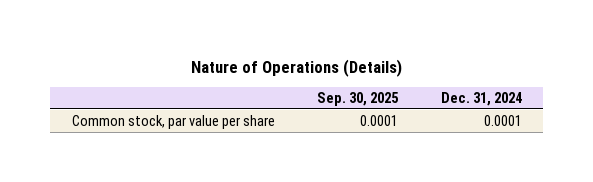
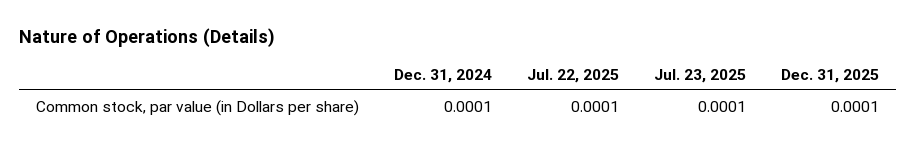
[317,92,400,107] Sep. 30, 2025 -> none
none -> [526,68,619,83] Jul. 22, 2025
none -> [653,68,746,83] Jul. 23, 2025
none -> [780,68,879,83] Dec. 31, 2025
[71,114,275,129] Common stock, par value per share -> [36,100,360,117] Common stock, par value (in Dollars per share)

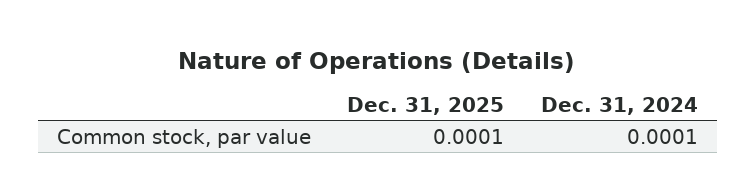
[526,68,619,83] Jul. 22, 2025 -> none
[653,68,746,83] Jul. 23, 2025 -> none
[36,100,360,117] Common stock, par value (in Dollars per share) -> [56,128,311,148] Common stock, par value

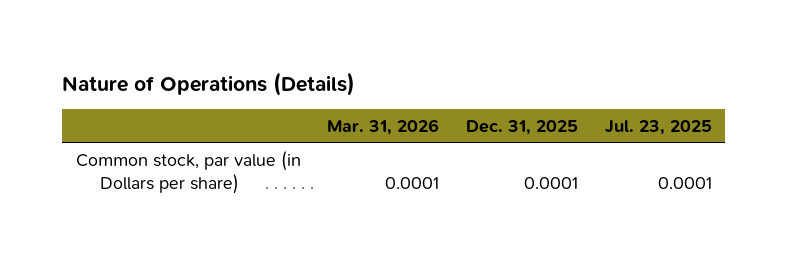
[541,96,699,115] Dec. 31, 2024 -> none
none -> [327,118,440,135] Mar. 31, 2026
none -> [604,119,712,135] Jul. 23, 2025
[56,128,311,148] Common stock, par value -> [75,150,301,194] Common stock, par value (in Dollars per share)

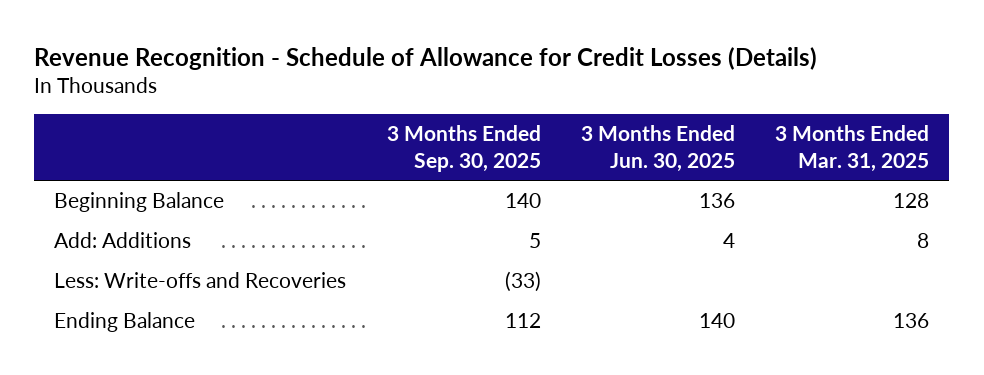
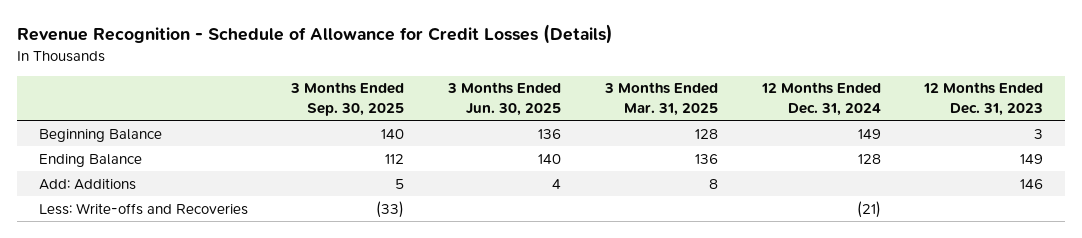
none -> [760,82,881,116] 12 Months Ended Dec. 31, 2024
none -> [923,82,1044,116] 12 Months Ended Dec. 31, 2023
[54,312,196,333] Ending Balance -> [38,153,142,167] Ending Balance

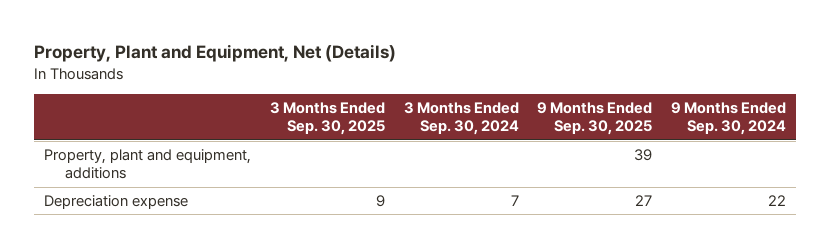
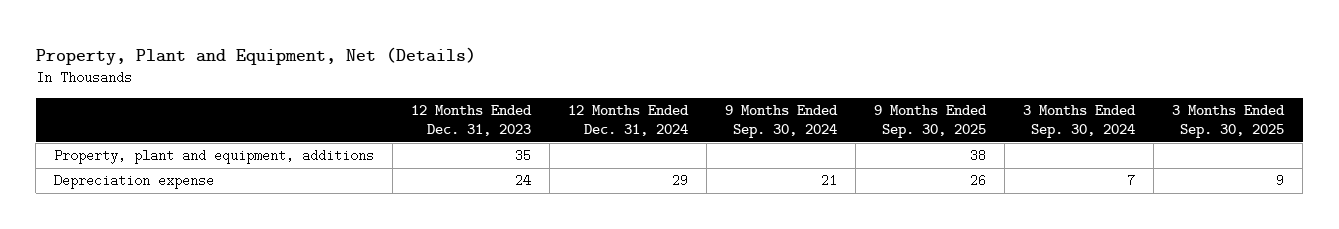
none -> [411,105,533,137] 12 Months Ended Dec. 31, 2023
none -> [568,105,690,137] 12 Months Ended Dec. 31, 2024
[634,149,653,162] 39 -> [970,149,987,163] 38
[635,195,653,207] 27 -> [970,174,987,188] 26
[768,195,787,207] 22 -> [821,174,838,188] 21

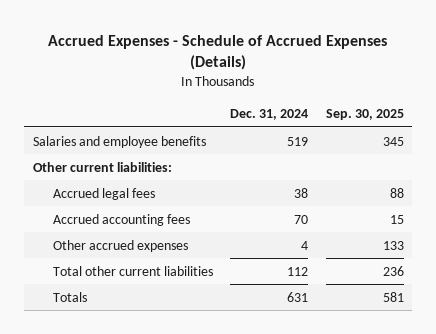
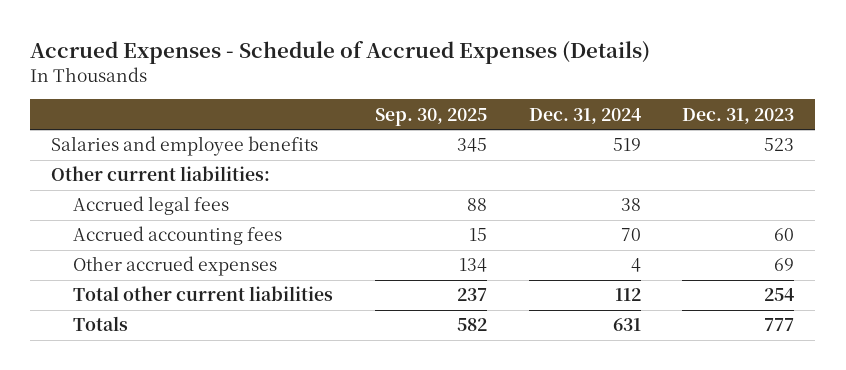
none -> [682,107,795,124] Dec. 31, 2023
[382,240,404,250] 133 -> [458,258,487,273] 134
[382,265,404,276] 236 -> [456,288,487,302] 237
[382,291,404,302] 581 -> [456,318,487,332] 582

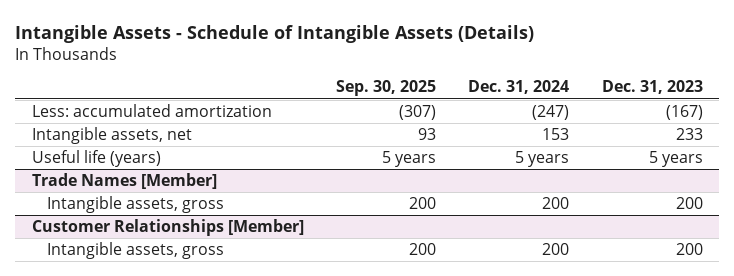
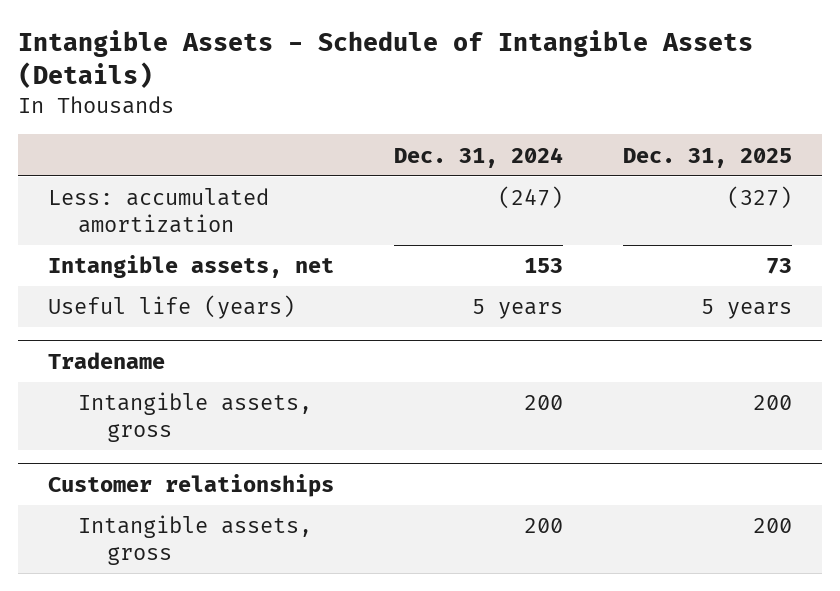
[335,80,436,97] Sep. 30, 2025 -> none
[601,80,703,95] Dec. 31, 2023 -> none
none -> [623,147,793,168] Dec. 31, 2025
[31,173,217,190] Trade Names [Member] -> [47,351,165,369] Tradename
[31,219,304,237] Customer Relationships [Member] -> [47,473,334,497] Customer relationships

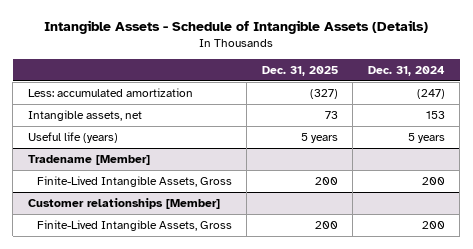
[47,351,165,369] Tradename -> [27,154,150,165] Tradename [Member]
[77,392,312,443] Intangible assets, gross -> [36,175,232,187] Finite-Lived Intangible Assets, Gross
[47,473,334,497] Customer relationships -> [27,197,220,209] Customer relationships [Member]
[77,515,312,566] Intangible assets, gross -> [36,219,232,231] Finite-Lived Intangible Assets, Gross

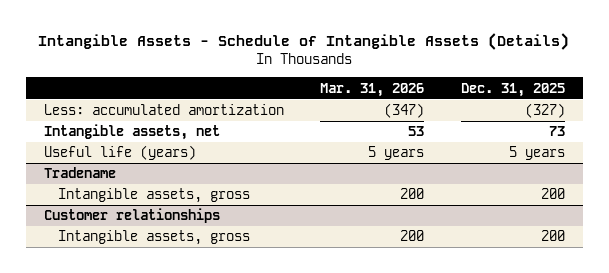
[367,65,445,76] Dec. 31, 2024 -> none
none -> [320,82,425,97] Mar. 31, 2026
[27,154,150,165] Tradename [Member] -> [43,167,116,179] Tradename
[36,175,232,187] Finite-Lived Intangible Assets, Gross -> [57,188,250,204] Intangible assets, gross
[27,197,220,209] Customer relationships [Member] -> [43,208,220,224] Customer relationships
[36,219,232,231] Finite-Lived Intangible Assets, Gross -> [57,230,250,246] Intangible assets, gross

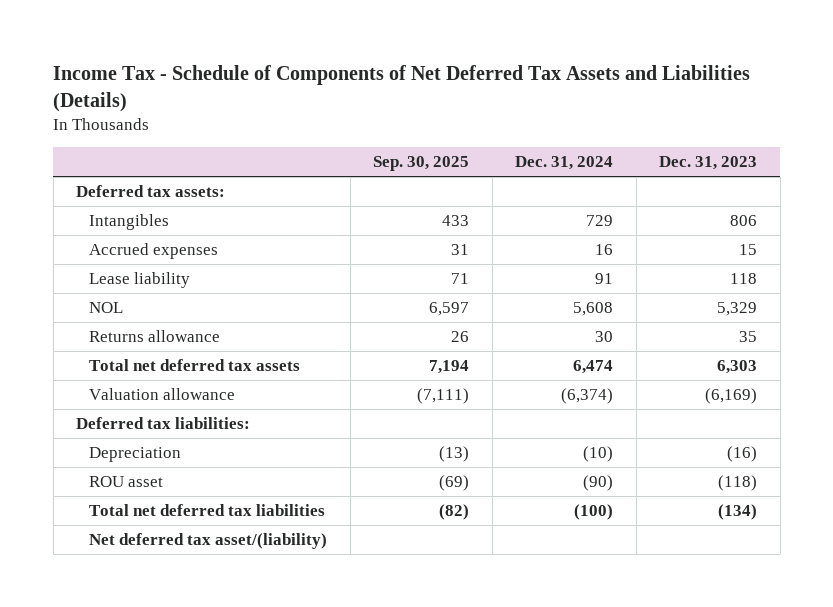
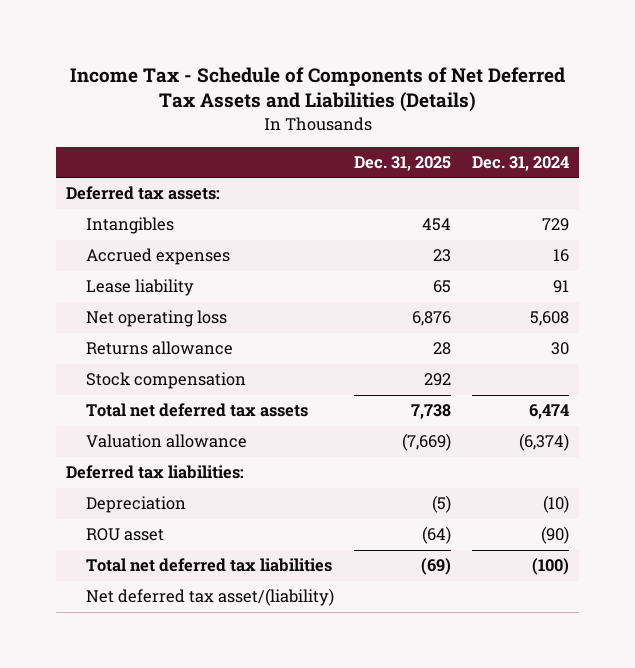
[373,156,470,172] Sep. 30, 2025 -> none
[659,156,758,171] Dec. 31, 2023 -> none
none -> [354,155,452,171] Dec. 31, 2025
[89,301,124,313] NOL -> [85,310,227,328] Net operating loss
none -> [85,372,246,390] Stock compensation

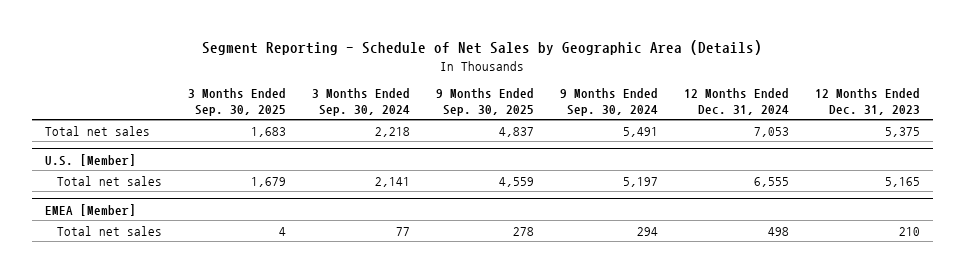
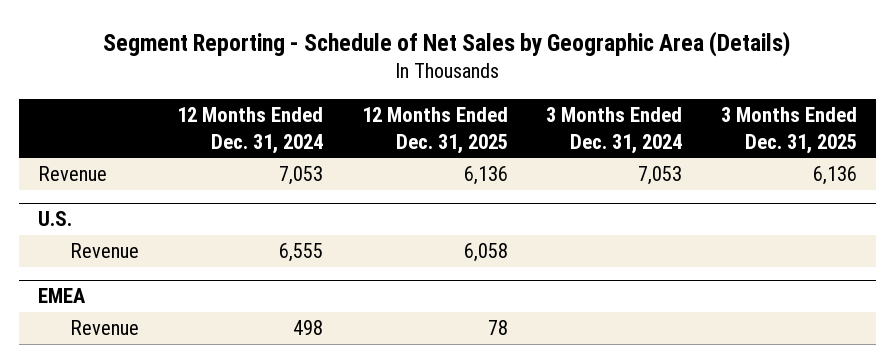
[187,88,286,116] 3 Months Ended Sep. 30, 2025 -> none
[311,88,410,116] 3 Months Ended Sep. 30, 2024 -> none
[435,88,534,116] 9 Months Ended Sep. 30, 2025 -> none
[559,88,658,116] 9 Months Ended Sep. 30, 2024 -> none
[814,88,920,115] 12 Months Ended Dec. 31, 2023 -> none
none -> [361,107,508,154] 12 Months Ended Dec. 31, 2025
none -> [546,107,683,154] 3 Months Ended Dec. 31, 2024
none -> [720,107,857,154] 3 Months Ended Dec. 31, 2025
[45,125,151,136] Total net sales -> [38,166,108,182] Revenue
[45,153,137,166] U.S. [Member] -> [38,211,73,227] U.S.
[56,175,162,186] Total net sales -> [69,243,139,259] Revenue
[45,203,137,216] EMEA [Member] -> [38,288,87,304] EMEA
[56,225,162,236] Total net sales -> [69,320,139,336] Revenue

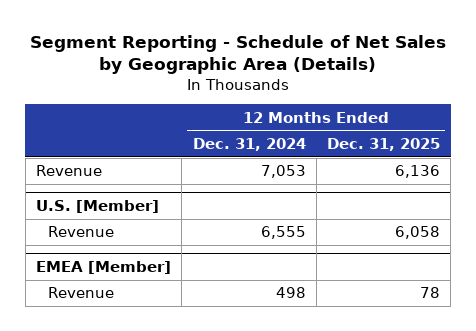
[546,107,683,154] 3 Months Ended Dec. 31, 2024 -> none
[720,107,857,154] 3 Months Ended Dec. 31, 2025 -> none
[38,211,73,227] U.S. -> [36,200,160,214] U.S. [Member]
[38,288,87,304] EMEA -> [36,261,172,275] EMEA [Member]

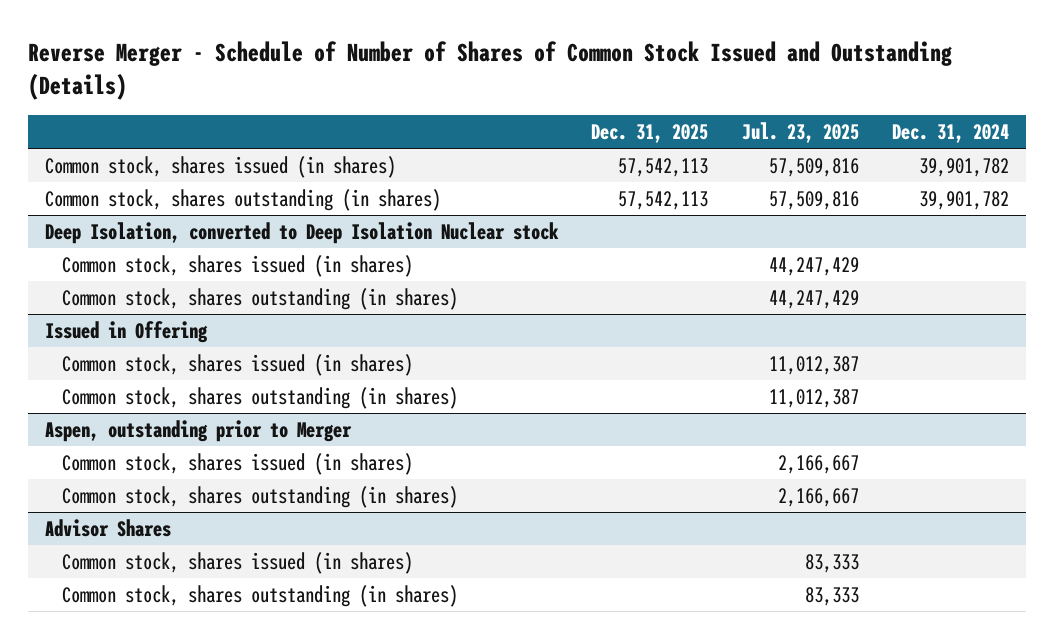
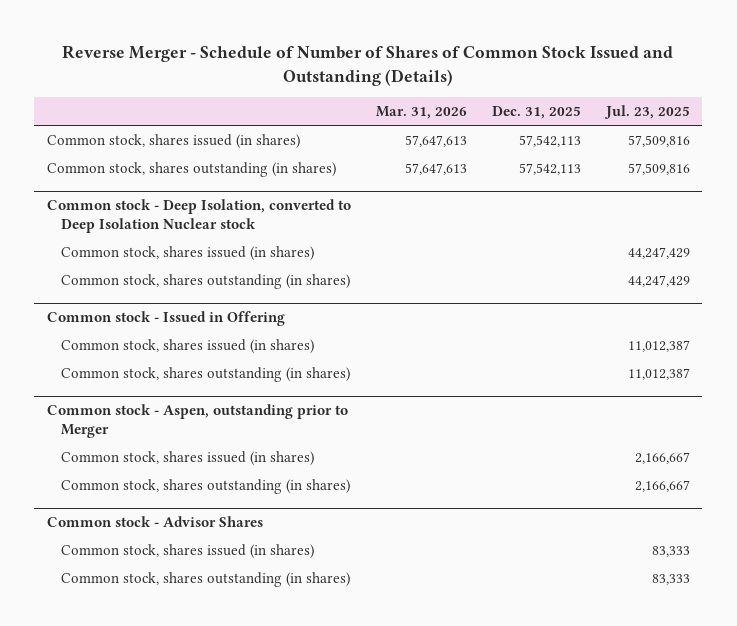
[892,124,1010,144] Dec. 31, 2024 -> none
none -> [375,106,467,120] Mar. 31, 2026
[44,222,559,245] Deep Isolation, converted to Deep Isolation Nuclear stock -> [46,199,351,233] Common stock - Deep Isolation, converted to Deep Isolation Nuclear stock
[44,321,208,344] Issued in Offering -> [46,311,285,327] Common stock - Issued in Offering
[44,420,352,443] Aspen, outstanding prior to Merger -> [46,404,348,438] Common stock - Aspen, outstanding prior to Merger
[44,519,171,538] Advisor Shares -> [46,516,263,528] Common stock - Advisor Shares

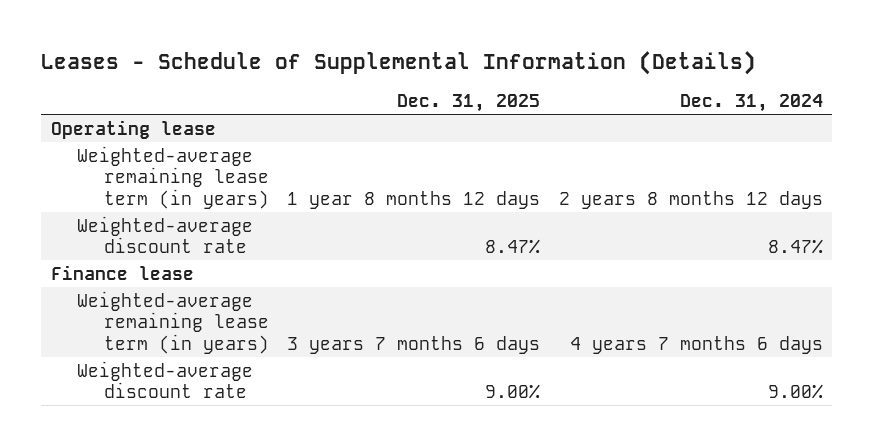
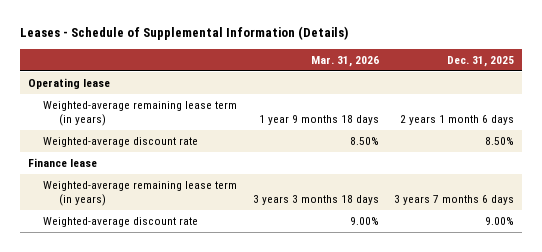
[679,94,823,113] Dec. 31, 2024 -> none
none -> [310,55,379,67] Mar. 31, 2026
[287,190,541,209] 1 year 8 months 12 days -> [400,114,515,125] 2 years 1 month 6 days
[485,239,541,255] 8.47% -> [485,137,515,146] 8.50%

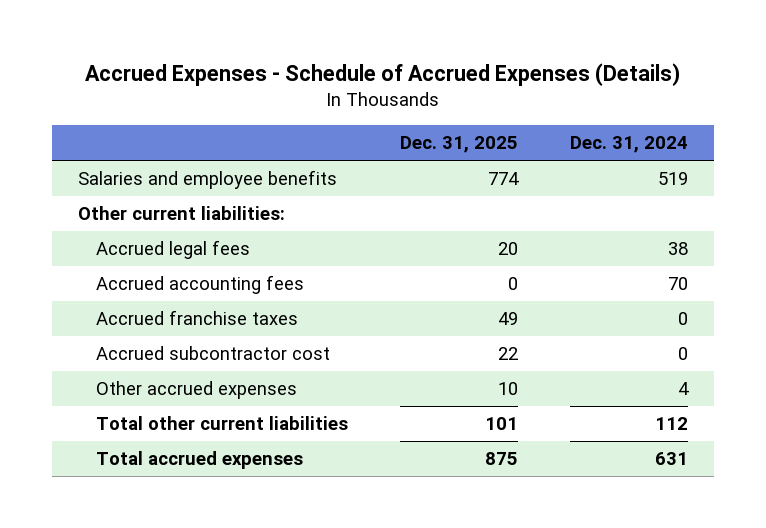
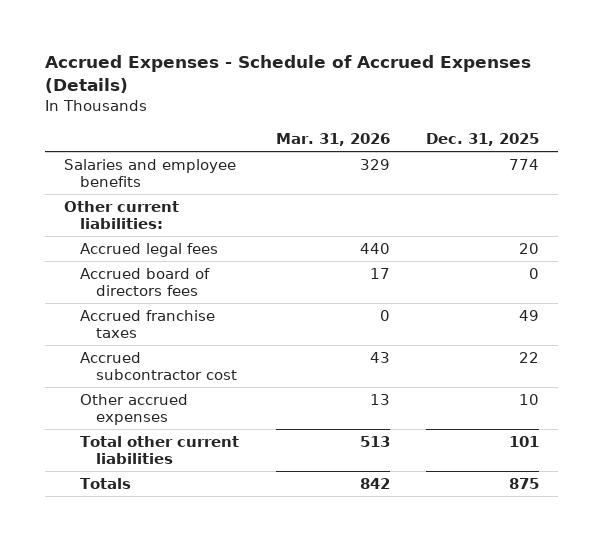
[569,136,688,154] Dec. 31, 2024 -> none
none -> [275,132,390,146] Mar. 31, 2026
[96,275,305,295] Accrued accounting fees -> [79,267,210,297] Accrued board of directors fees
[96,451,304,470] Total accrued expenses -> [79,477,131,489] Totals

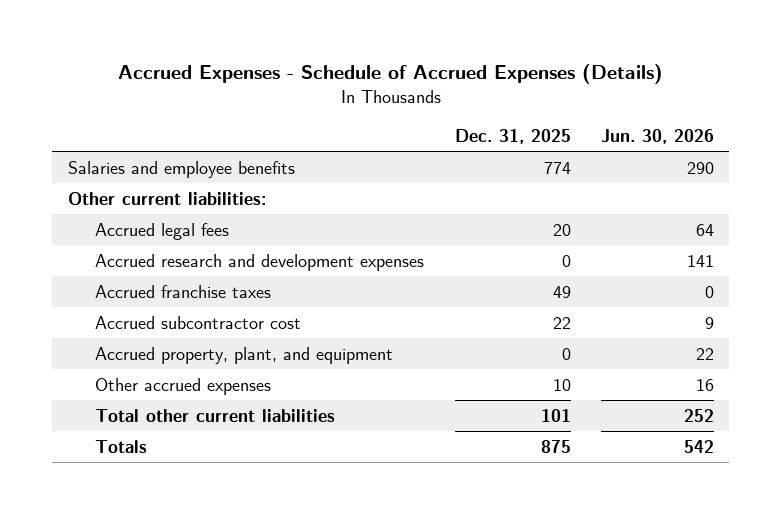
[275,132,390,146] Mar. 31, 2026 -> none
none -> [601,128,715,144] Jun. 30, 2026
[79,267,210,297] Accrued board of directors fees -> none
none -> [95,253,425,271] Accrued research and development expenses
none -> [95,346,394,364] Accrued property, plant, and equipment

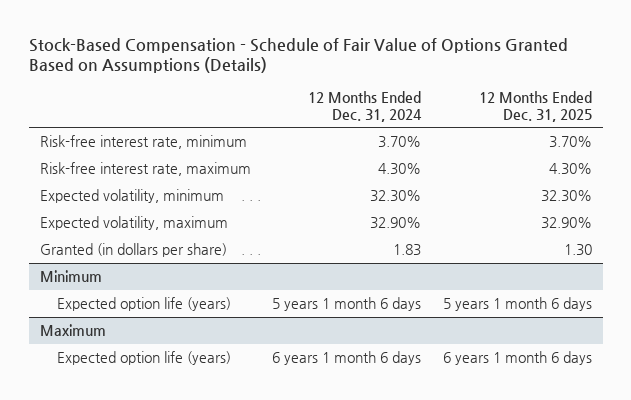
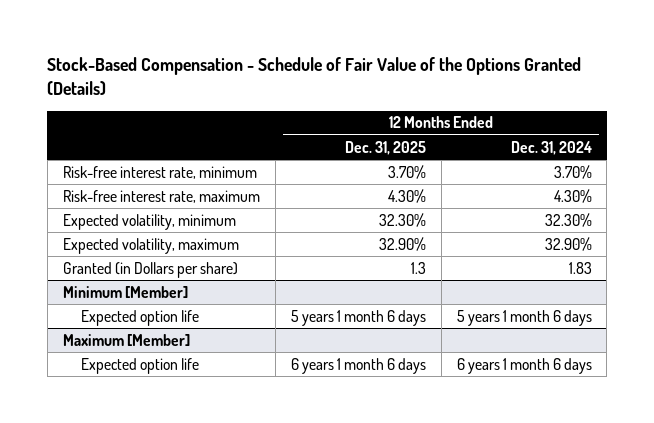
[28,37,568,74] Stock-Based Compensation - Schedule of Fair Value of Options Granted Based on Assumptions (Details) -> [47,57,582,96] Stock-Based Compensation - Schedule of Fair Value of the Options Granted (Details)
[39,242,227,257] Granted (in dollars per share) -> [62,261,238,278] Granted (in Dollars per share)
[563,243,592,256] 1.30 -> [410,261,426,274] 1.3
[39,269,102,282] Minimum -> [62,285,188,298] Minimum [Member]
[57,296,232,311] Expected option life (years) -> [80,309,199,326] Expected option life
[39,323,106,336] Maximum -> [62,333,190,346] Maximum [Member]
[57,350,232,365] Expected option life (years) -> [80,357,199,374] Expected option life

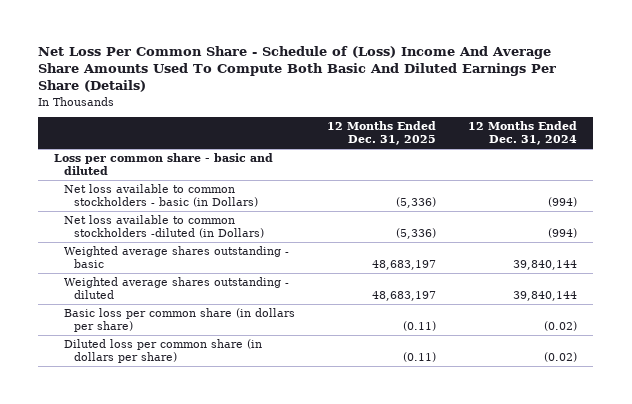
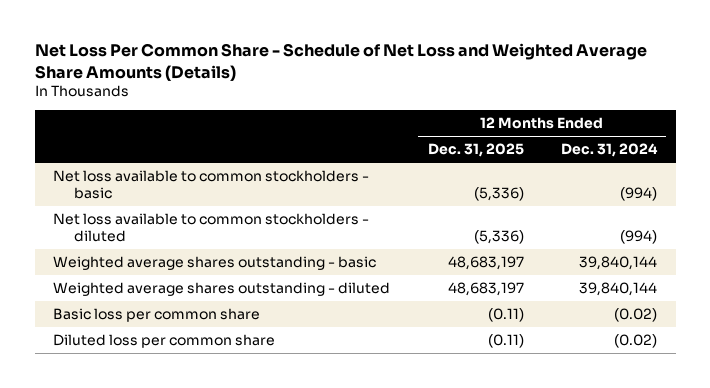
[38,45,557,93] Net Loss Per Common Share - Schedule of (Loss) Income And Average Share Amounts Used To Compute Both Basic And Diluted Earnings Per Share (Details) -> [34,43,647,81] Net Loss Per Common Share - Schedule of Net Loss and Weighted Average Share Amounts (Details)
[54,153,274,176] Loss per common share - basic and diluted -> none
[64,184,259,208] Net loss available to common stockholders - basic (in Dollars) -> [53,170,370,199] Net loss available to common stockholders - basic
[64,215,265,239] Net loss available to common stockholders -diluted (in Dollars) -> [53,213,370,242] Net loss available to common stockholders - diluted
[64,308,296,333] Basic loss per common share (in dollars per share) -> [53,308,261,323] Basic loss per common share
[64,339,263,364] Diluted loss per common share (in dollars per share) -> [53,334,276,349] Diluted loss per common share

